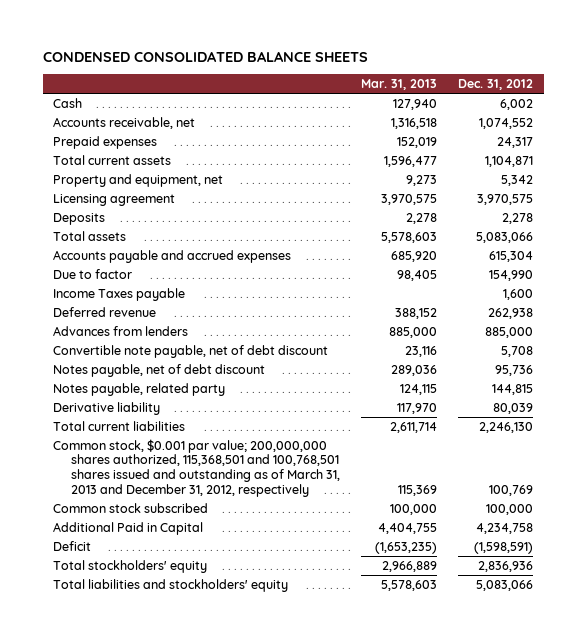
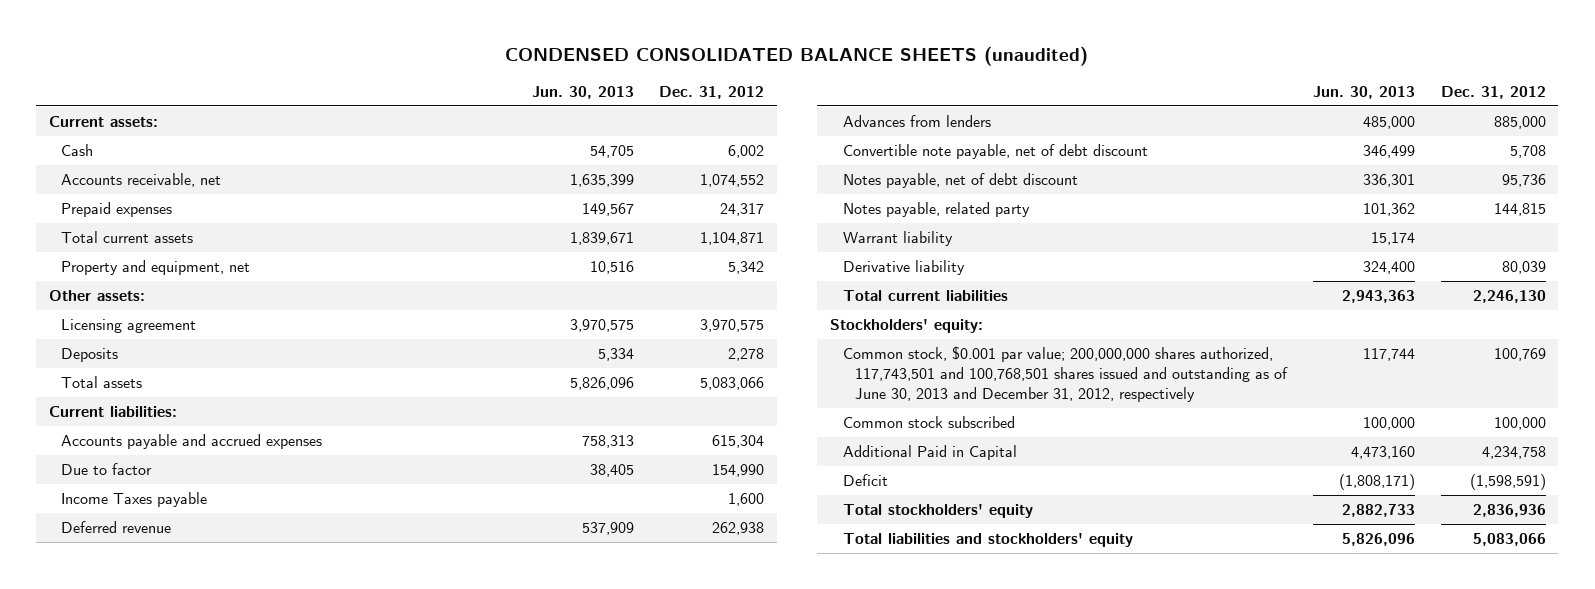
[42,50,368,62] CONDENSED CONSOLIDATED BALANCE SHEETS -> [505,46,1089,67] CONDENSED CONSOLIDATED BALANCE SHEETS (unaudited)
[361,79,438,91] Mar. 31, 2013 -> none
none -> [531,86,634,100] Jun. 30, 2013
none -> [49,116,159,128] Current assets:
none -> [49,290,146,302] Other assets:
none -> [49,406,178,418] Current liabilities:
none -> [842,231,953,247] Warrant liability
none -> [830,319,984,334] Stockholders' equity:
[53,438,341,497] Common stock, $0.001 par value; 200,000,000 shares authorized, 115,368,501 and 100,768,501 shares issued and outstanding as of March 31, 2013 and December 31, 2012, respectively -> [842,346,1288,403] Common stock, $0.001 par value; 200,000,000 shares authorized, 117,743,501 and 100,768,501 shares issued and outstanding as of June 30, 2013 and December 31, 2012, respectively

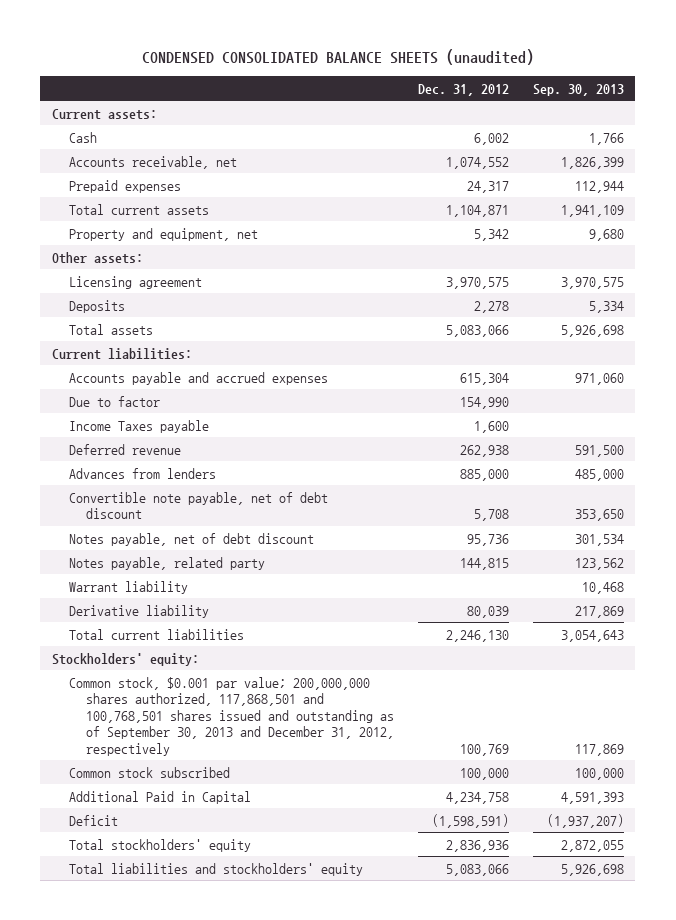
[531,86,634,100] Jun. 30, 2013 -> none
none -> [532,83,624,96] Sep. 30, 2013
[842,346,1288,403] Common stock, $0.001 par value; 200,000,000 shares authorized, 117,743,501 and 100,768,501 shares issued and outstanding as of June 30, 2013 and December 31, 2012, respectively -> [69,676,395,756] Common stock, $0.001 par value; 200,000,000 shares authorized, 117,868,501 and 100,768,501 shares issued and outstanding as of September 30, 2013 and December 31, 2012, respectively

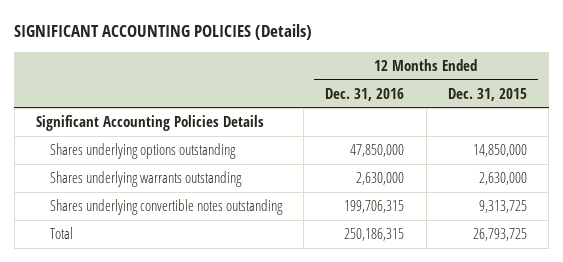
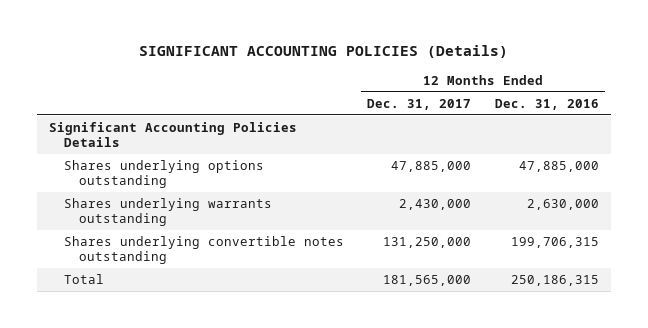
[447,87,527,101] Dec. 31, 2015 -> none
none -> [367,98,472,110] Dec. 31, 2017
[350,144,405,158] 47,850,000 -> [519,160,600,172] 47,885,000

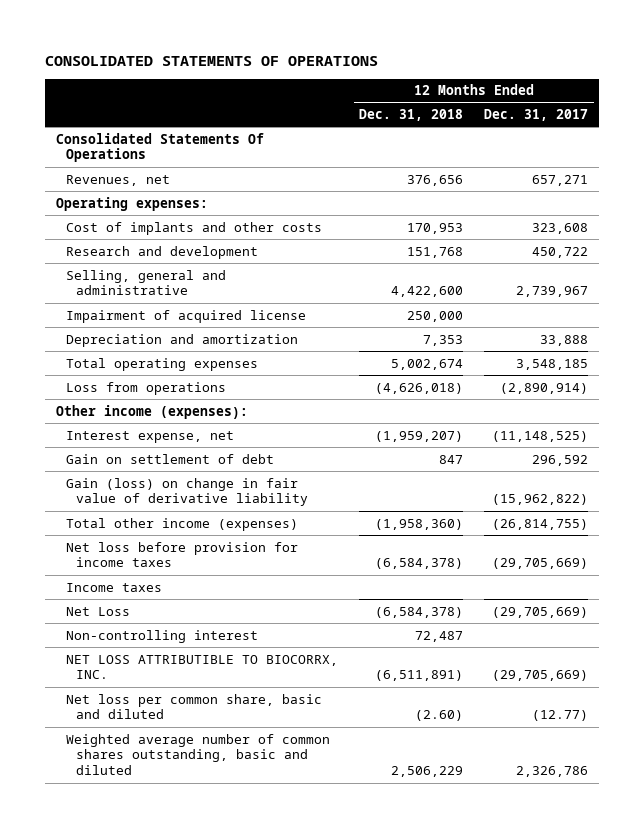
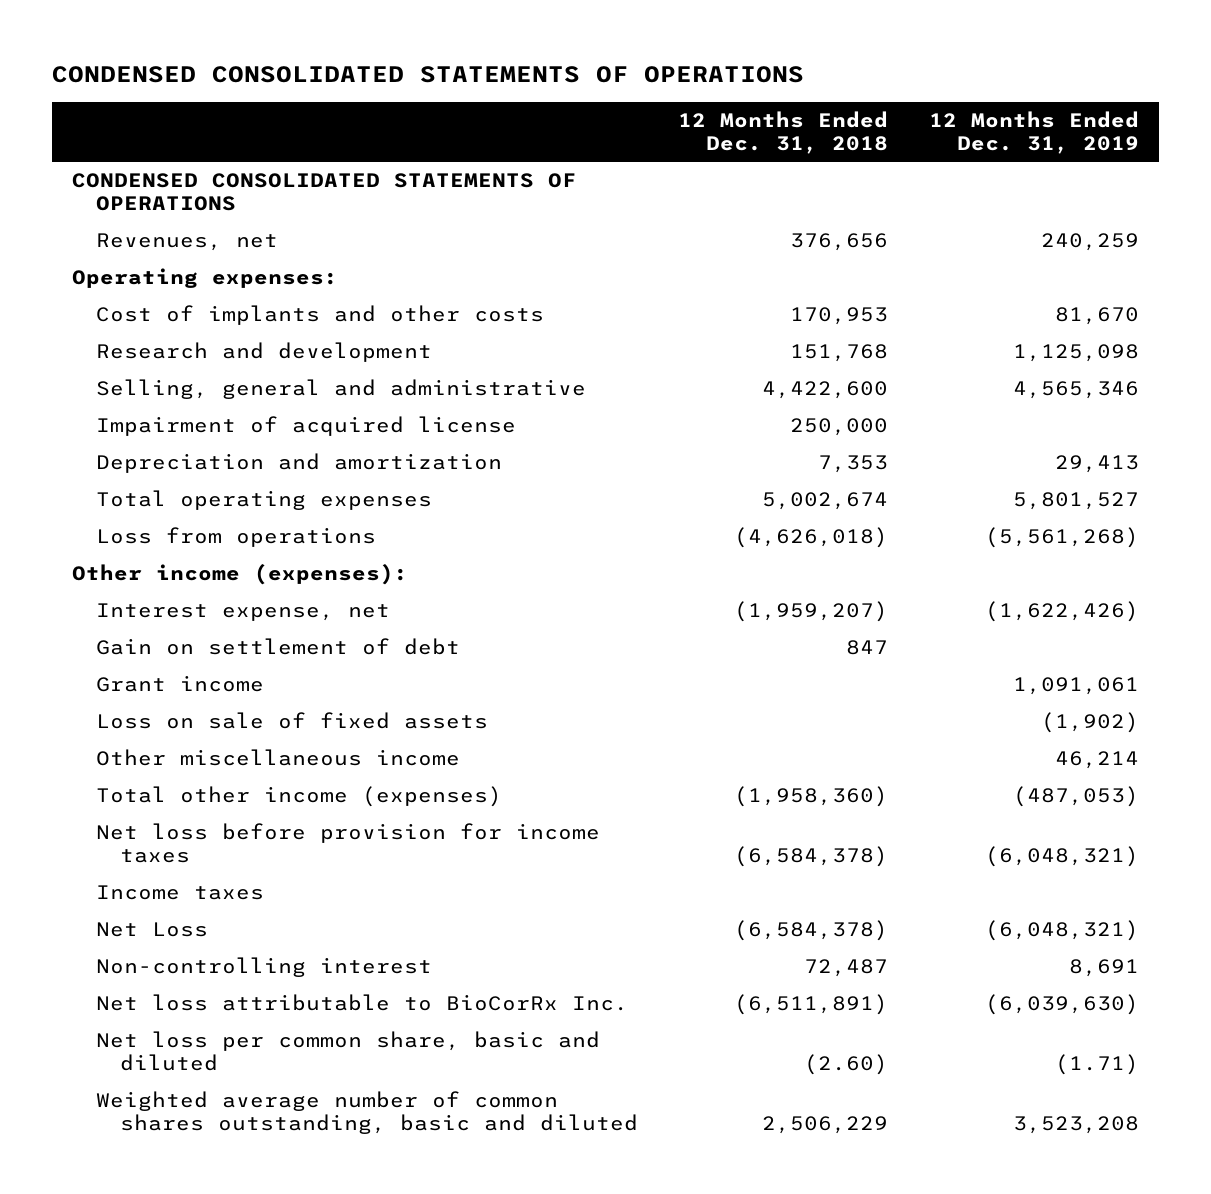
[45,55,379,66] CONSOLIDATED STATEMENTS OF OPERATIONS -> [51,66,804,84] CONDENSED CONSOLIDATED STATEMENTS OF OPERATIONS
[484,109,589,122] Dec. 31, 2017 -> none
none -> [928,111,1139,154] 12 Months Ended Dec. 31, 2019
[55,132,264,163] Consolidated Statements Of Operations -> [72,173,577,212] CONDENSED CONSOLIDATED STATEMENTS OF OPERATIONS
[65,477,308,507] Gain (loss) on change in fair value of derivative liability -> none
none -> [95,675,264,693] Grant income
none -> [95,712,488,730] Loss on sale of fixed assets
none -> [95,749,460,767] Other miscellaneous income
[65,654,338,680] NET LOSS ATTRIBUTIBLE TO BIOCORRX, INC. -> [95,994,628,1012] Net loss attributable to BioCorRx Inc.

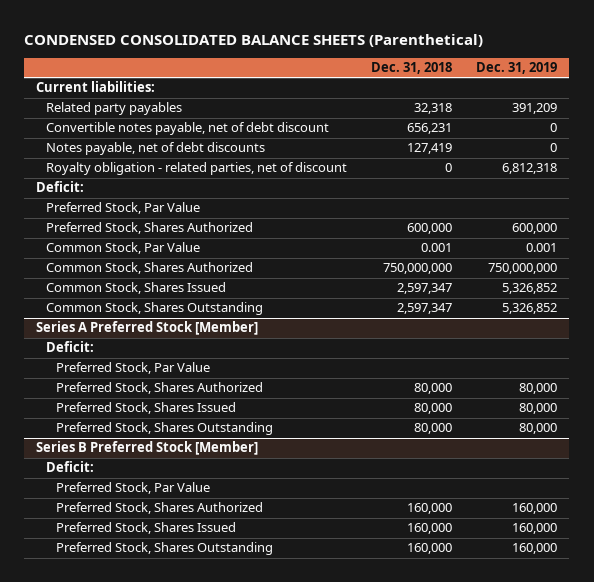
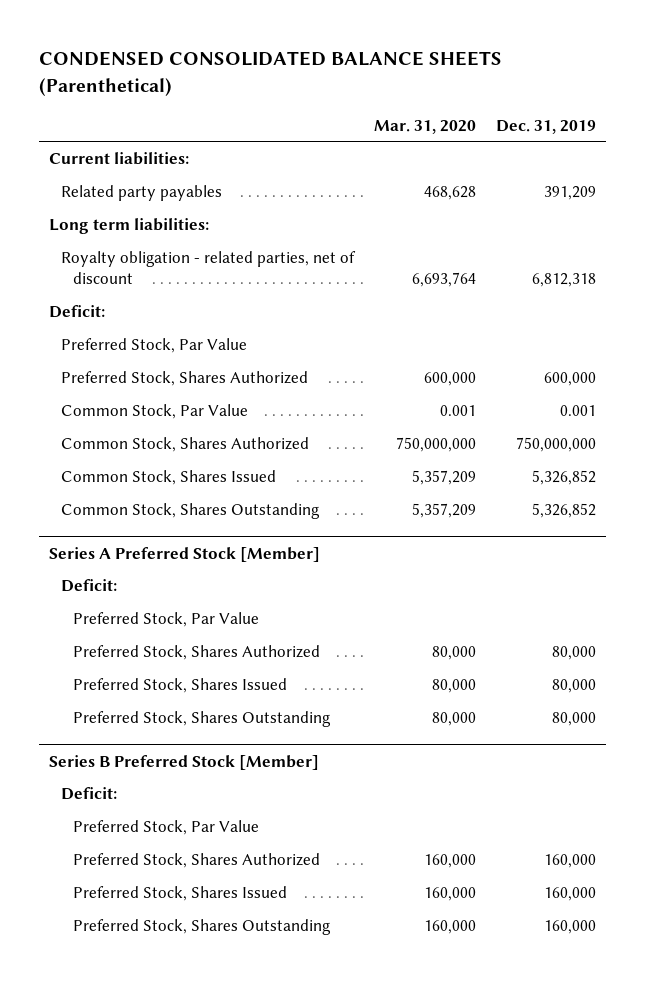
[371,62,453,75] Dec. 31, 2018 -> none
none -> [373,119,476,134] Mar. 31, 2020
[46,122,330,136] Convertible notes payable, net of debt discount -> none
[46,142,266,156] Notes payable, net of debt discounts -> none
none -> [48,217,209,234] Long term liabilities:

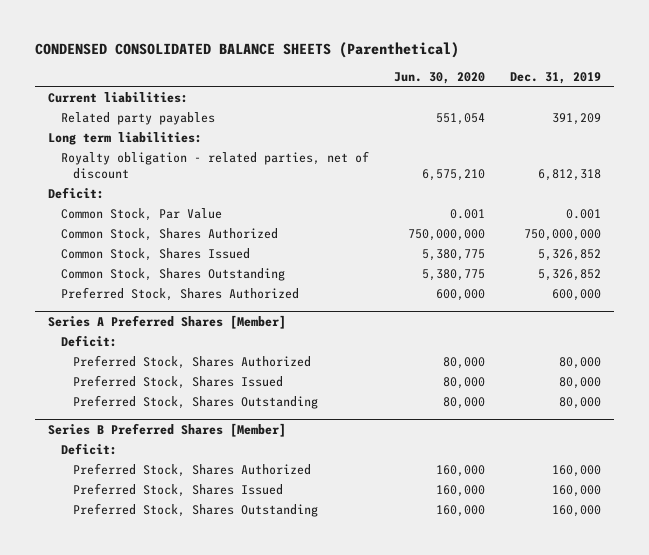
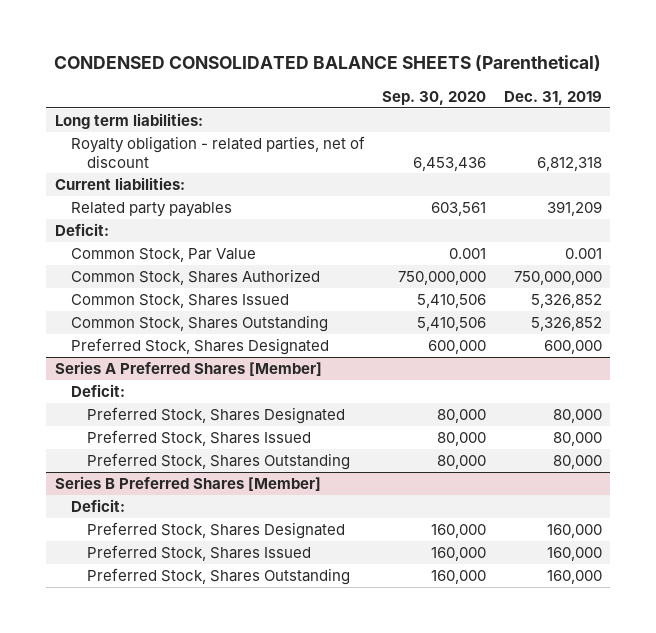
[393,71,485,84] Jun. 30, 2020 -> none
none -> [382,90,487,105] Sep. 30, 2020
[47,92,188,104] Current liabilities: -> [54,176,185,190] Current liabilities:
[60,112,215,126] Related party payables -> [70,201,232,217] Related party payables
[60,287,299,302] Preferred Stock, Shares Authorized -> [70,337,329,355] Preferred Stock, Shares Designated
[73,355,312,370] Preferred Stock, Shares Authorized -> [87,406,346,424] Preferred Stock, Shares Designated
[73,463,312,478] Preferred Stock, Shares Authorized -> [87,521,346,539] Preferred Stock, Shares Designated

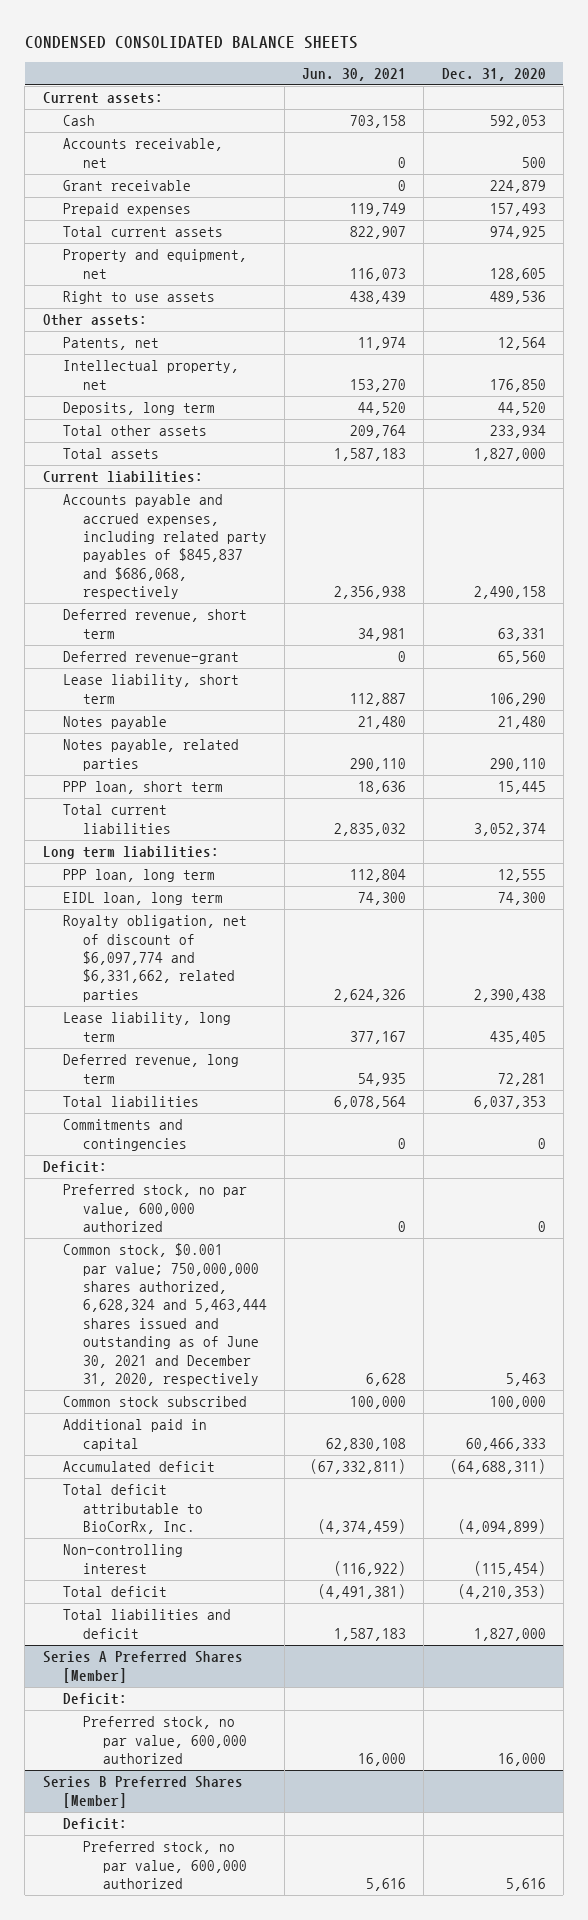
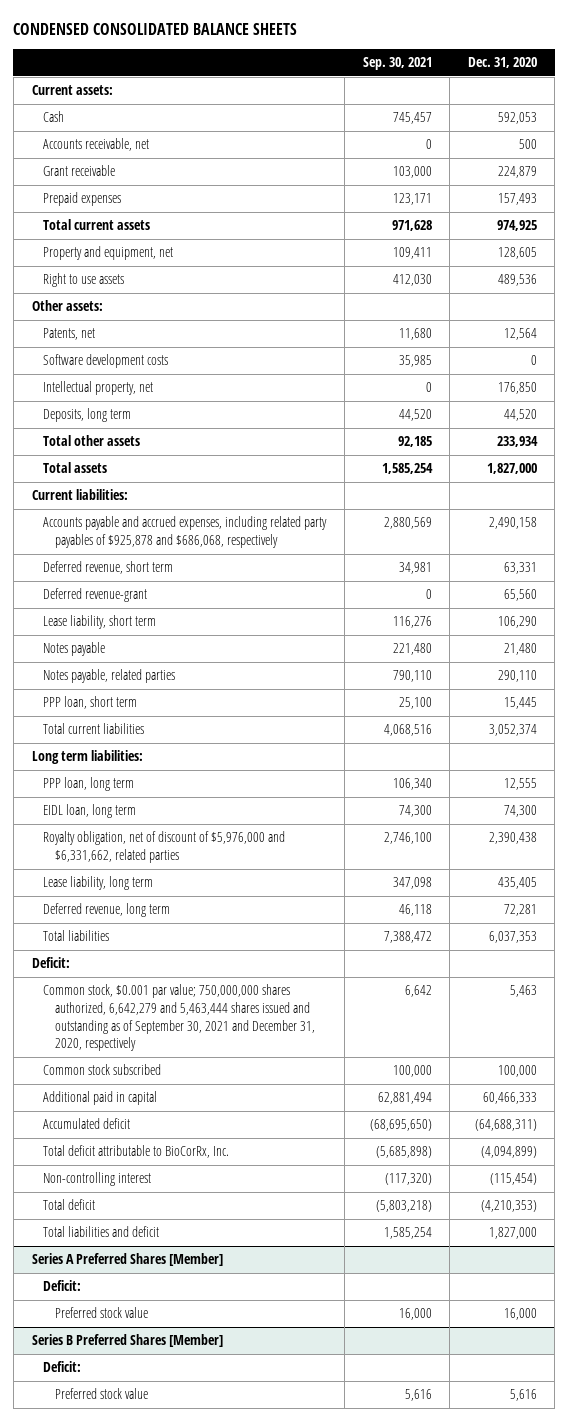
[302,68,407,82] Jun. 30, 2021 -> none
none -> [362,57,432,71] Sep. 30, 2021
none -> [43,354,169,369] Software development costs
[62,494,267,600] Accounts payable and accrued expenses, including related party payables of $845,837 and $686,068, respectively -> [43,516,328,549] Accounts payable and accrued expenses, including related party payables of $925,878 and $686,068, respectively
[62,915,247,1002] Royalty obligation, net of discount of $6,097,774 and $6,331,662, related parties -> [43,831,286,864] Royalty obligation, net of discount of $5,976,000 and $6,331,662, related parties
[62,1119,187,1151] Commitments and contingencies -> none
[62,1184,247,1233] Preferred stock, no par value, 600,000 authorized -> none
[62,1243,267,1387] Common stock, $0.001 par value; 750,000,000 shares authorized, 6,628,324 and 5,463,444 shares issued and outstanding as of June 30, 2021 and December 31, 2020, respectively -> [43,984,316,1052] Common stock, $0.001 par value; 750,000,000 shares authorized, 6,642,279 and 5,463,444 shares issued and outstanding as of September 30, 2021 and December 31, 2020, respectively
[82,1716,248,1765] Preferred stock, no par value, 600,000 authorized -> [55,1307,149,1319] Preferred stock value
[82,1841,248,1890] Preferred stock, no par value, 600,000 authorized -> [55,1388,149,1400] Preferred stock value

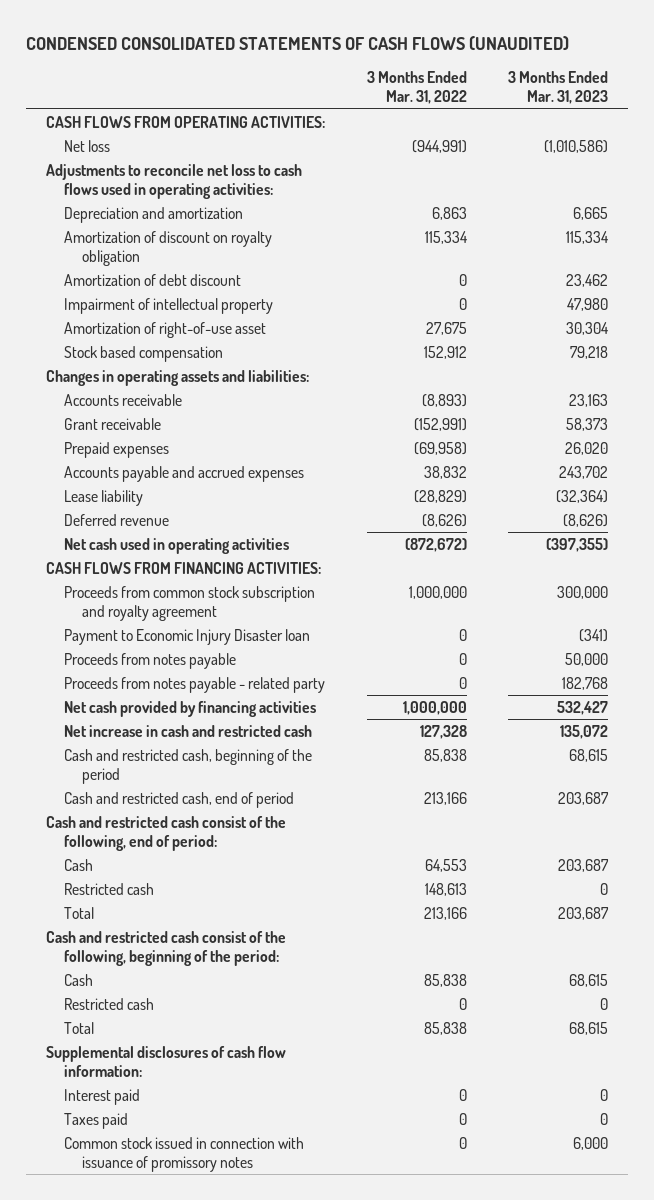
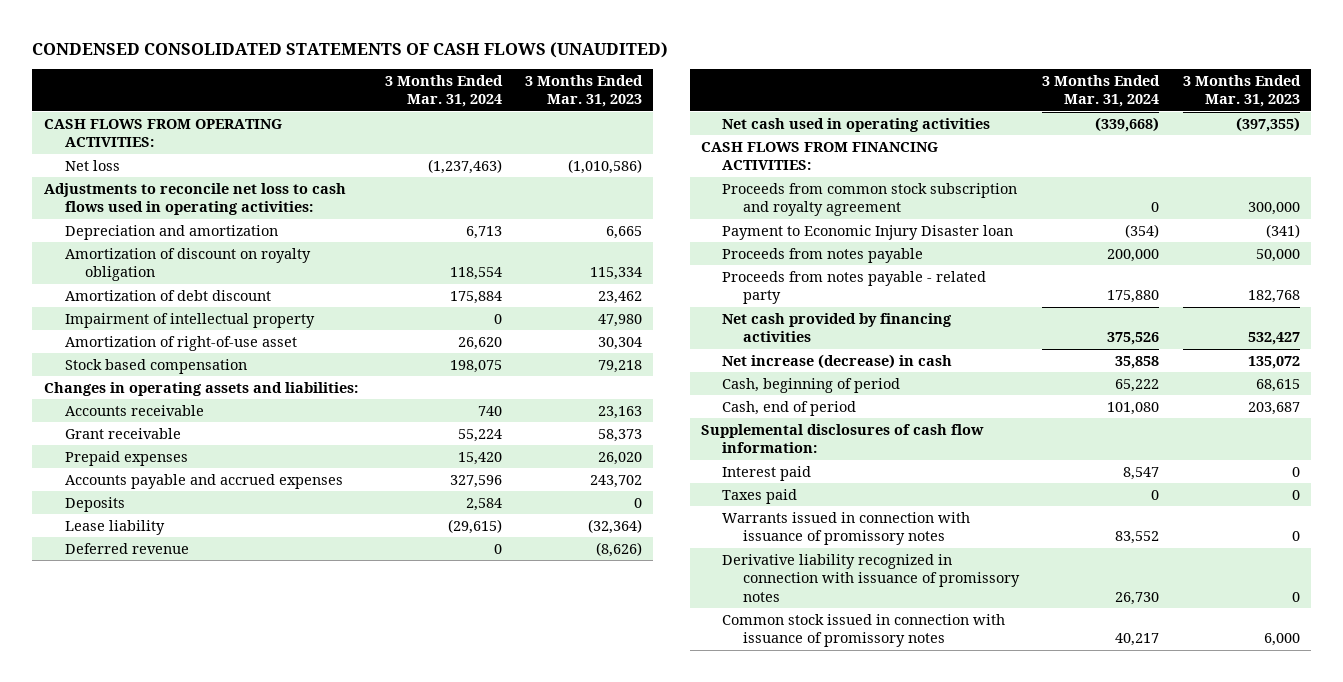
[366,71,467,105] 3 Months Ended Mar. 31, 2022 -> none
none -> [384,75,503,108] 3 Months Ended Mar. 31, 2024
none -> [64,496,125,512] Deposits
[46,815,287,851] Cash and restricted cash consist of the following, end of period: -> none
[64,858,94,871] Cash -> none
[64,882,155,895] Restricted cash -> none
[64,906,95,919] Total -> none
[46,930,287,966] Cash and restricted cash consist of the following, beginning of the period: -> none
[64,973,94,986] Cash -> none
[64,997,155,1010] Restricted cash -> none
[64,1021,95,1034] Total -> none
[64,724,313,737] Net increase in cash and restricted cash -> [722,353,953,369] Net increase (decrease) in cash
[64,748,313,784] Cash and restricted cash, beginning of the period -> [722,377,901,393] Cash, beginning of period
[64,791,295,808] Cash and restricted cash, end of period -> [722,400,857,416] Cash, end of period
none -> [722,511,971,546] Warrants issued in connection with issuance of promissory notes
none -> [722,553,1021,602] Derivative liability recognized in connection with issuance of promissory notes

